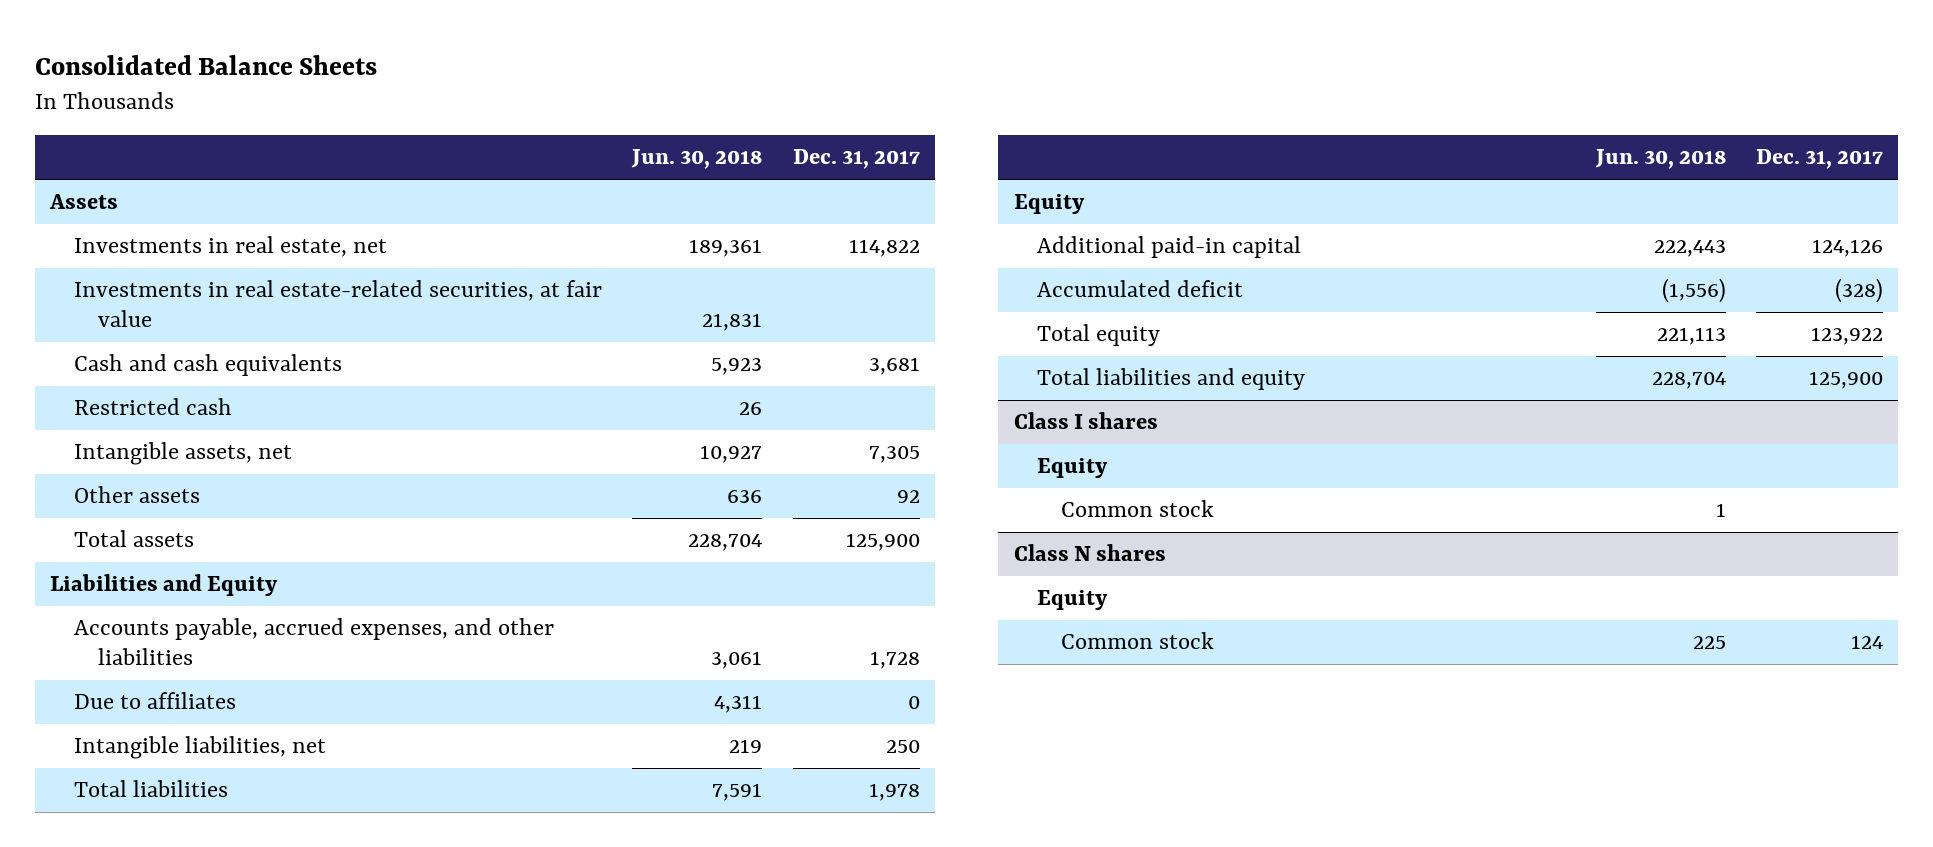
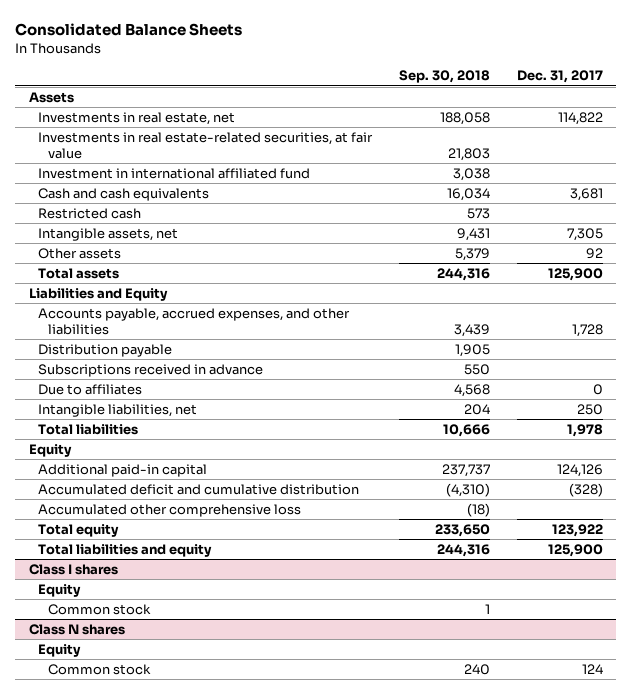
[631,149,763,170] Jun. 30, 2018 -> none
none -> [398,70,490,84] Sep. 30, 2018
none -> [38,167,311,179] Investment in international affiliated fund
none -> [38,343,173,357] Distribution payable
none -> [38,363,264,377] Subscriptions received in advance
[1037,280,1244,298] Accumulated deficit -> [38,483,360,495] Accumulated deficit and cumulative distribution
none -> [38,503,302,517] Accumulated other comprehensive loss

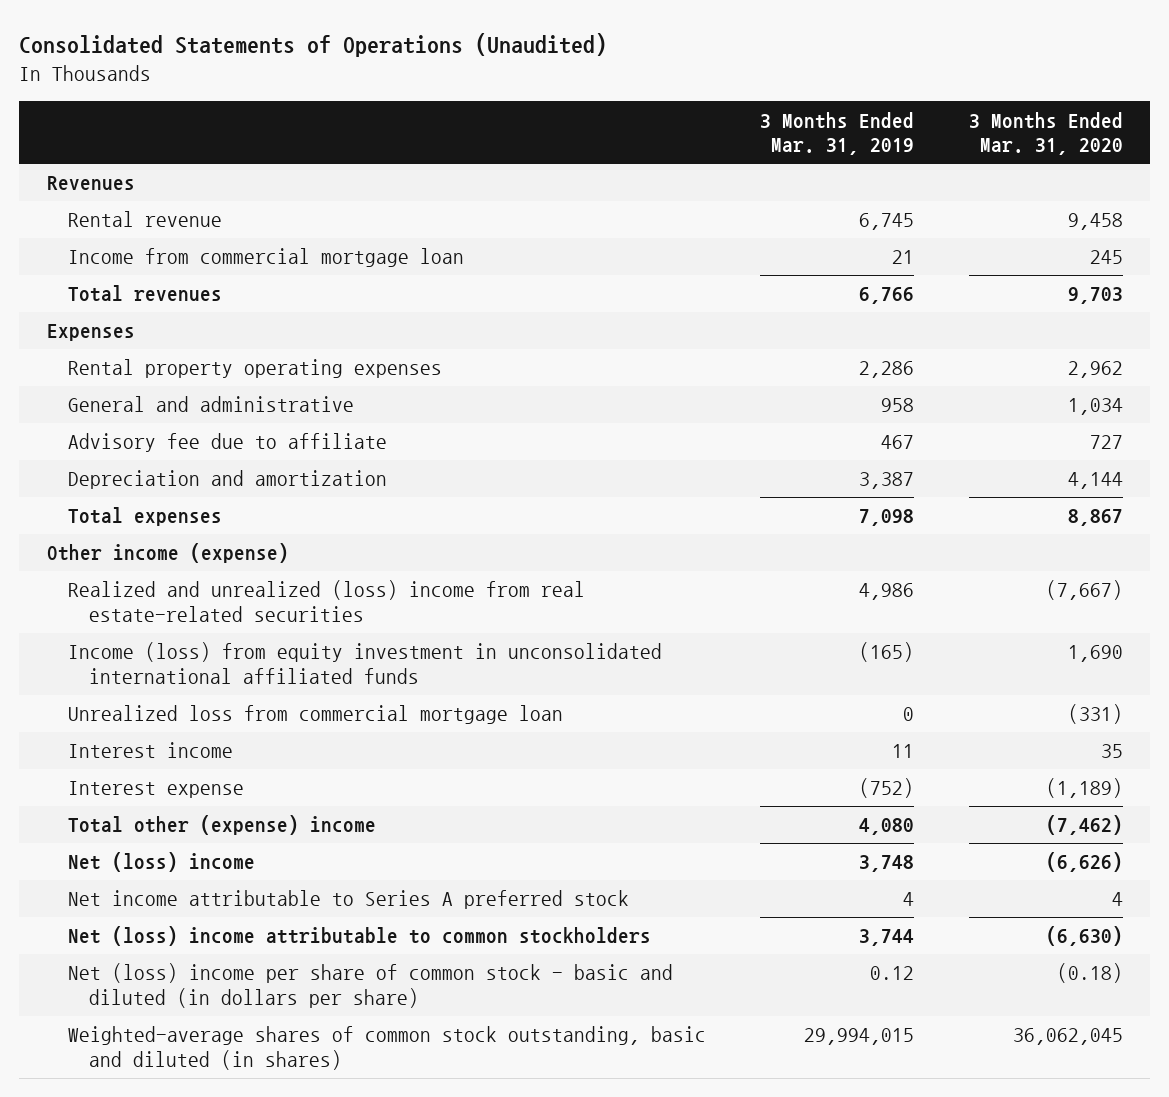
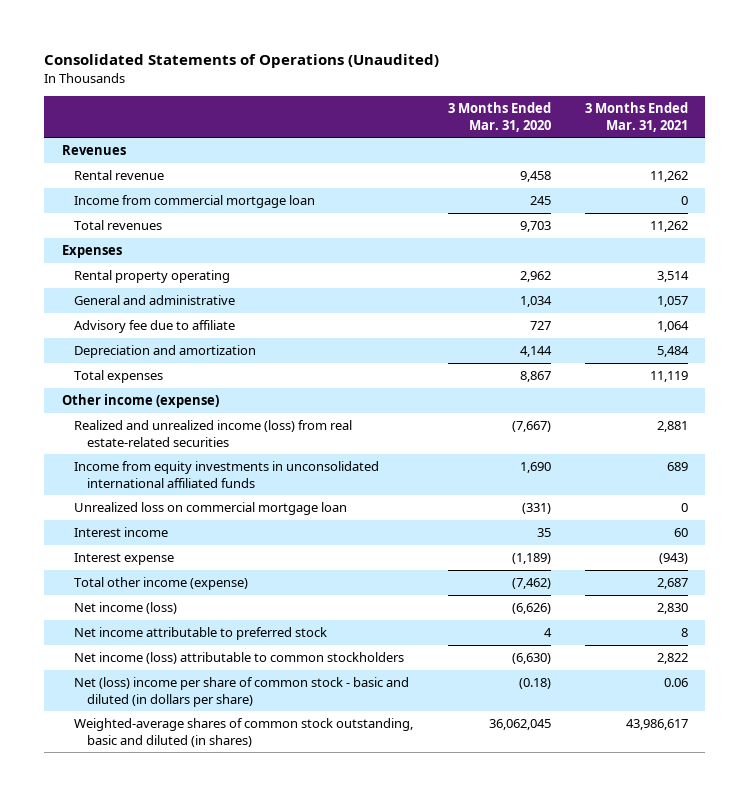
[760,111,915,156] 3 Months Ended Mar. 31, 2019 -> none
none -> [585,101,689,132] 3 Months Ended Mar. 31, 2021
[67,359,442,379] Rental property operating expenses -> [74,270,231,284] Rental property operating
[67,580,585,622] Realized and unrealized (loss) income from real estate-related securities -> [74,420,353,447] Realized and unrealized income (loss) from real estate-related securities
[67,642,662,684] Income (loss) from equity investment in unconsolidated international affiliated funds -> [74,461,380,488] Income from equity investments in unconsolidated international affiliated funds
[67,705,563,725] Unrealized loss from commercial mortgage loan -> [74,502,348,516] Unrealized loss on commercial mortgage loan
[67,815,376,836] Total other (expense) income -> [74,577,249,591] Total other income (expense)
[67,852,255,873] Net (loss) income -> [74,602,178,615] Net income (loss)
[67,890,629,910] Net income attributable to Series A preferred stock -> [74,627,328,641] Net income attributable to preferred stock
[67,926,651,947] Net (loss) income attributable to common stockholders -> [74,652,405,665] Net income (loss) attributable to common stockholders

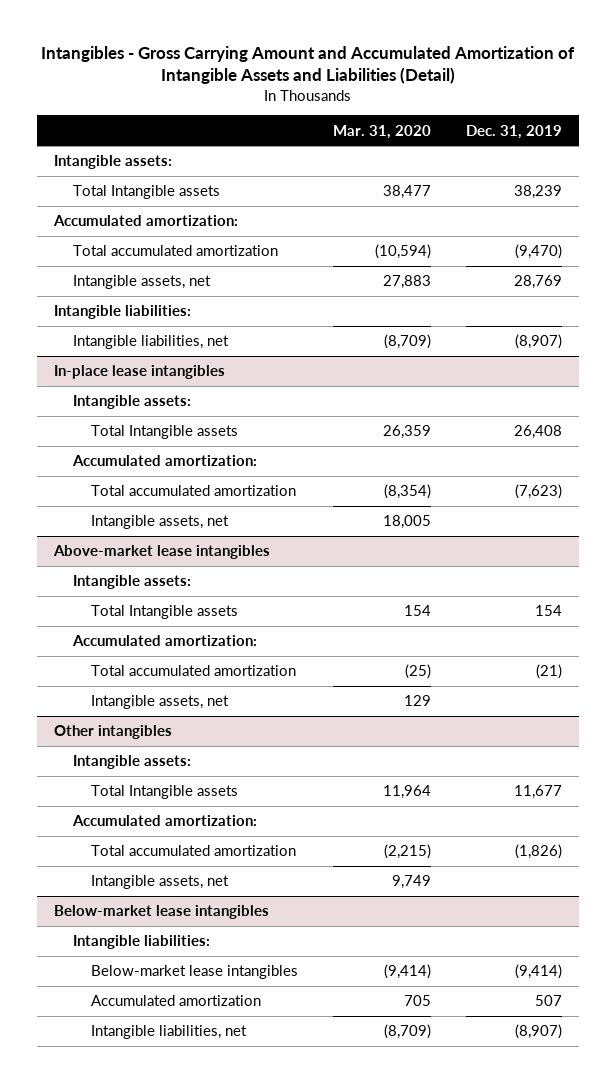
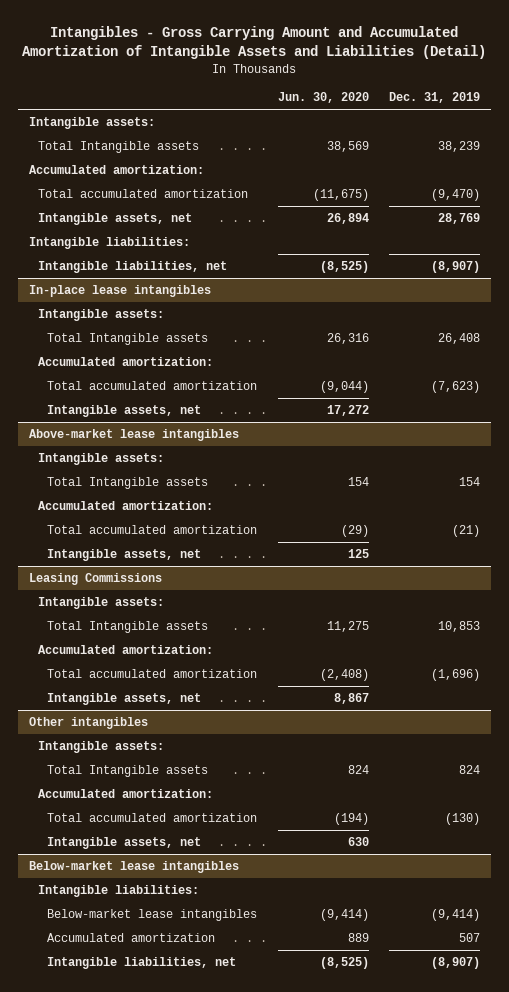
[332,124,431,139] Mar. 31, 2020 -> none
none -> [277,92,369,104] Jun. 30, 2020
none -> [28,573,162,586] Leasing Commissions
none -> [37,597,164,610] Intangible assets:
none -> [46,621,208,634] Total Intangible assets
none -> [37,645,213,655] Accumulated amortization:
none -> [46,669,257,679] Total accumulated amortization
none -> [46,693,201,706] Intangible assets, net
[513,785,562,800] 11,677 -> [459,765,481,775] 824
[514,844,562,860] (1,826) -> [445,813,481,826] (130)

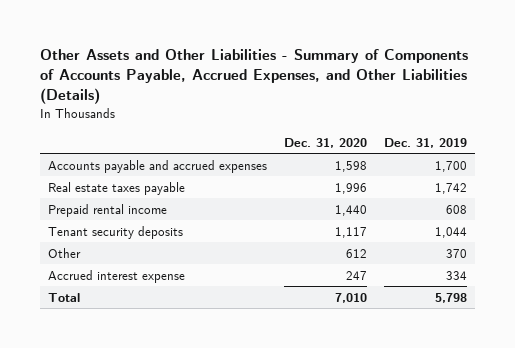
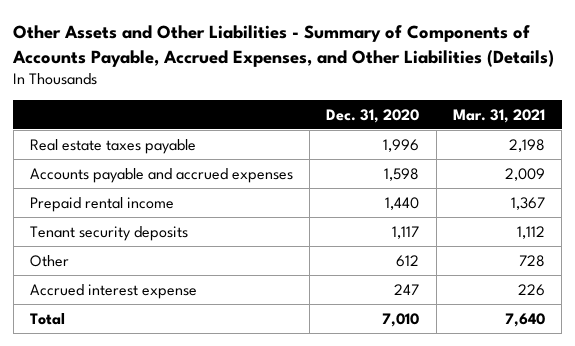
[383,137,467,148] Dec. 31, 2019 -> none
none -> [452,108,545,123] Mar. 31, 2021
[47,159,267,173] Accounts payable and accrued expenses -> [29,167,293,183] Accounts payable and accrued expenses

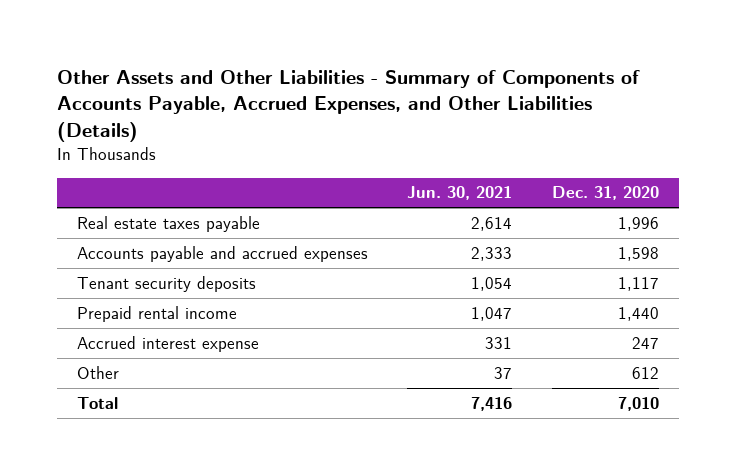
[452,108,545,123] Mar. 31, 2021 -> none
none -> [407,186,513,201] Jun. 30, 2021
[29,196,174,212] Prepaid rental income -> [76,305,237,322] Prepaid rental income
[29,254,69,267] Other -> [76,365,119,379] Other

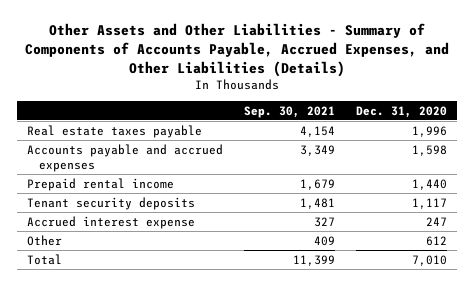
[407,186,513,201] Jun. 30, 2021 -> none
none -> [243,105,335,118] Sep. 30, 2021
[76,275,256,292] Tenant security deposits -> [27,196,196,210] Tenant security deposits

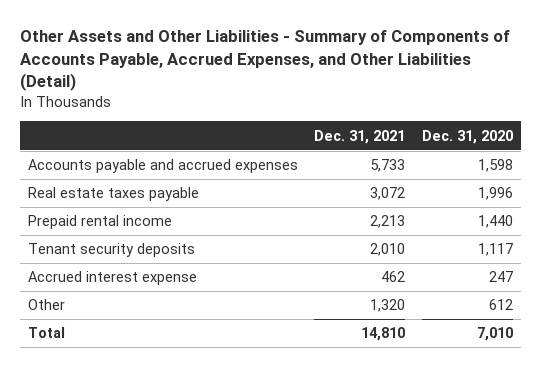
[24,23,449,77] Other Assets and Other Liabilities - Summary of Components of Accounts Payable, Accrued Expenses, and Other Liabilities (Details) -> [19,30,510,92] Other Assets and Other Liabilities - Summary of Components of Accounts Payable, Accrued Expenses, and Other Liabilities (Detail)
[243,105,335,118] Sep. 30, 2021 -> none
none -> [314,129,406,144] Dec. 31, 2021
[27,124,203,138] Real estate taxes payable -> [27,187,199,202] Real estate taxes payable

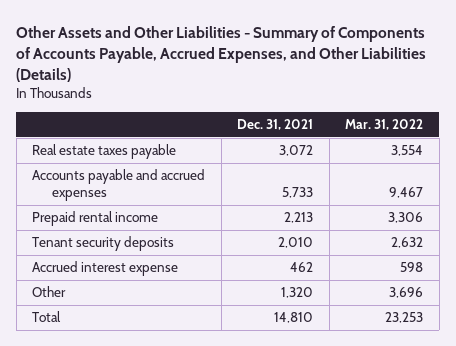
[19,30,510,92] Other Assets and Other Liabilities - Summary of Components of Accounts Payable, Accrued Expenses, and Other Liabilities (Detail) -> [16,25,427,83] Other Assets and Other Liabilities - Summary of Components of Accounts Payable, Accrued Expenses, and Other Liabilities (Details)
[421,129,513,144] Dec. 31, 2020 -> none
none -> [345,119,424,131] Mar. 31, 2022
[27,159,298,174] Accounts payable and accrued expenses -> [32,169,206,202] Accounts payable and accrued expenses

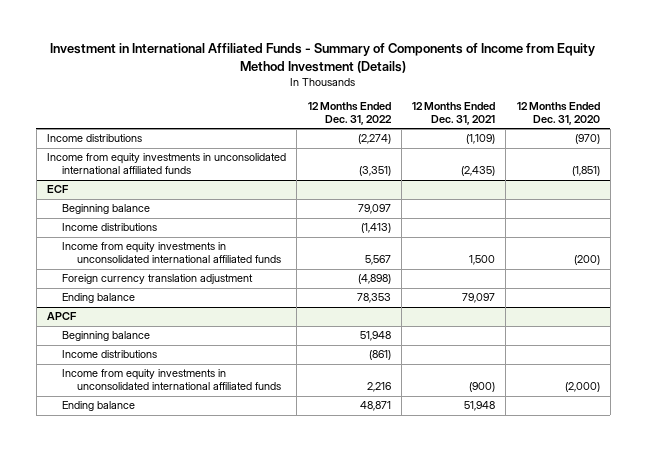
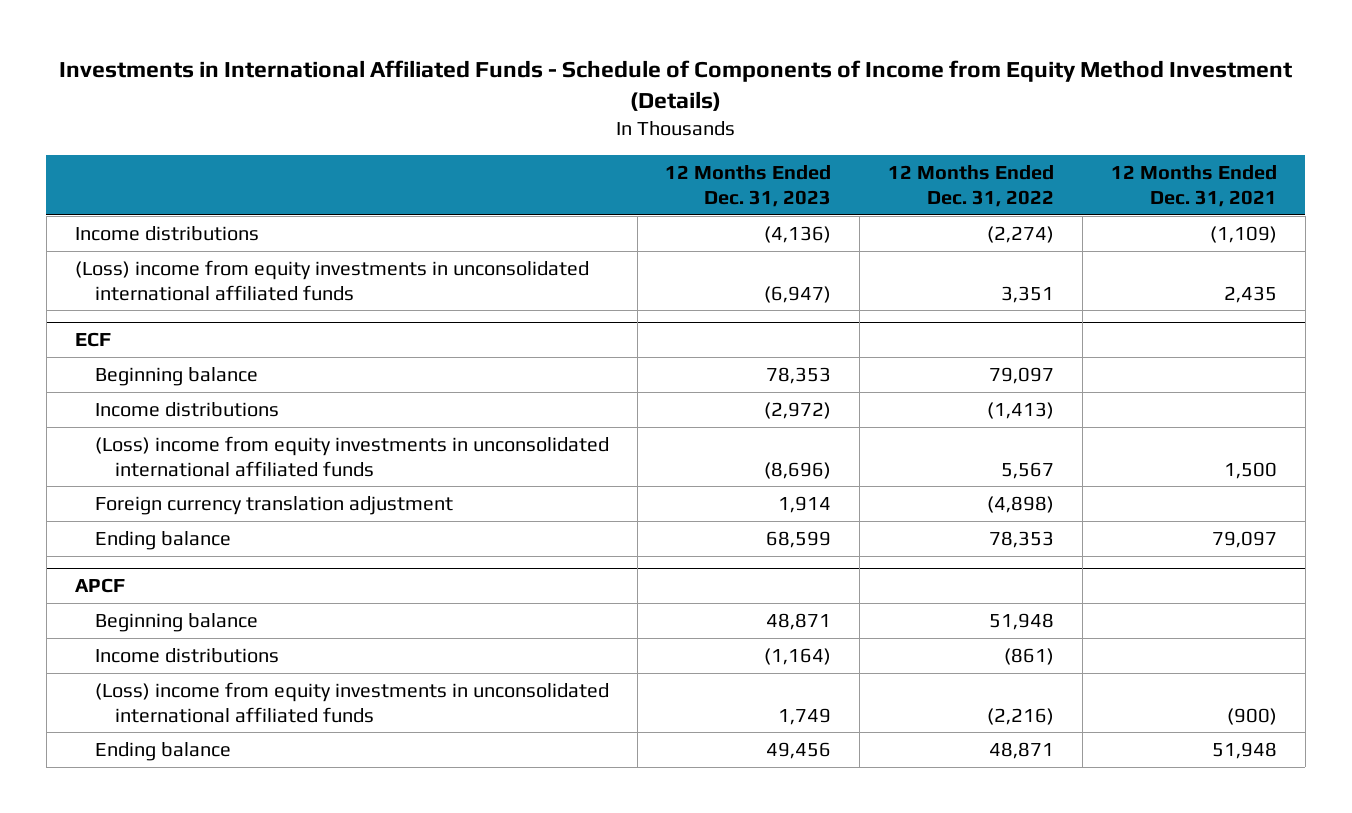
[50,43,596,73] Investment in International Affiliated Funds - Summary of Components of Income from Equity Method Investment (Details) -> [58,60,1292,112] Investments in International Affiliated Funds - Schedule of Components of Income from Equity Method Investment (Details)
[516,102,600,126] 12 Months Ended Dec. 31, 2020 -> none
none -> [665,165,832,207] 12 Months Ended Dec. 31, 2023
[46,153,286,175] Income from equity investments in unconsolidated international affiliated funds -> [74,259,589,301] (Loss) income from equity investments in unconsolidated international affiliated funds
[358,166,391,177] (3,351) -> [1001,285,1055,303] 3,351
[461,166,496,177] (2,435) -> [1223,285,1277,303] 2,435
[62,242,282,264] Income from equity investments in unconsolidated international affiliated funds -> [94,435,609,477] (Loss) income from equity investments in unconsolidated international affiliated funds
[62,369,282,391] Income from equity investments in unconsolidated international affiliated funds -> [94,681,609,723] (Loss) income from equity investments in unconsolidated international affiliated funds
[366,382,391,393] 2,216 -> [987,707,1055,725] (2,216)

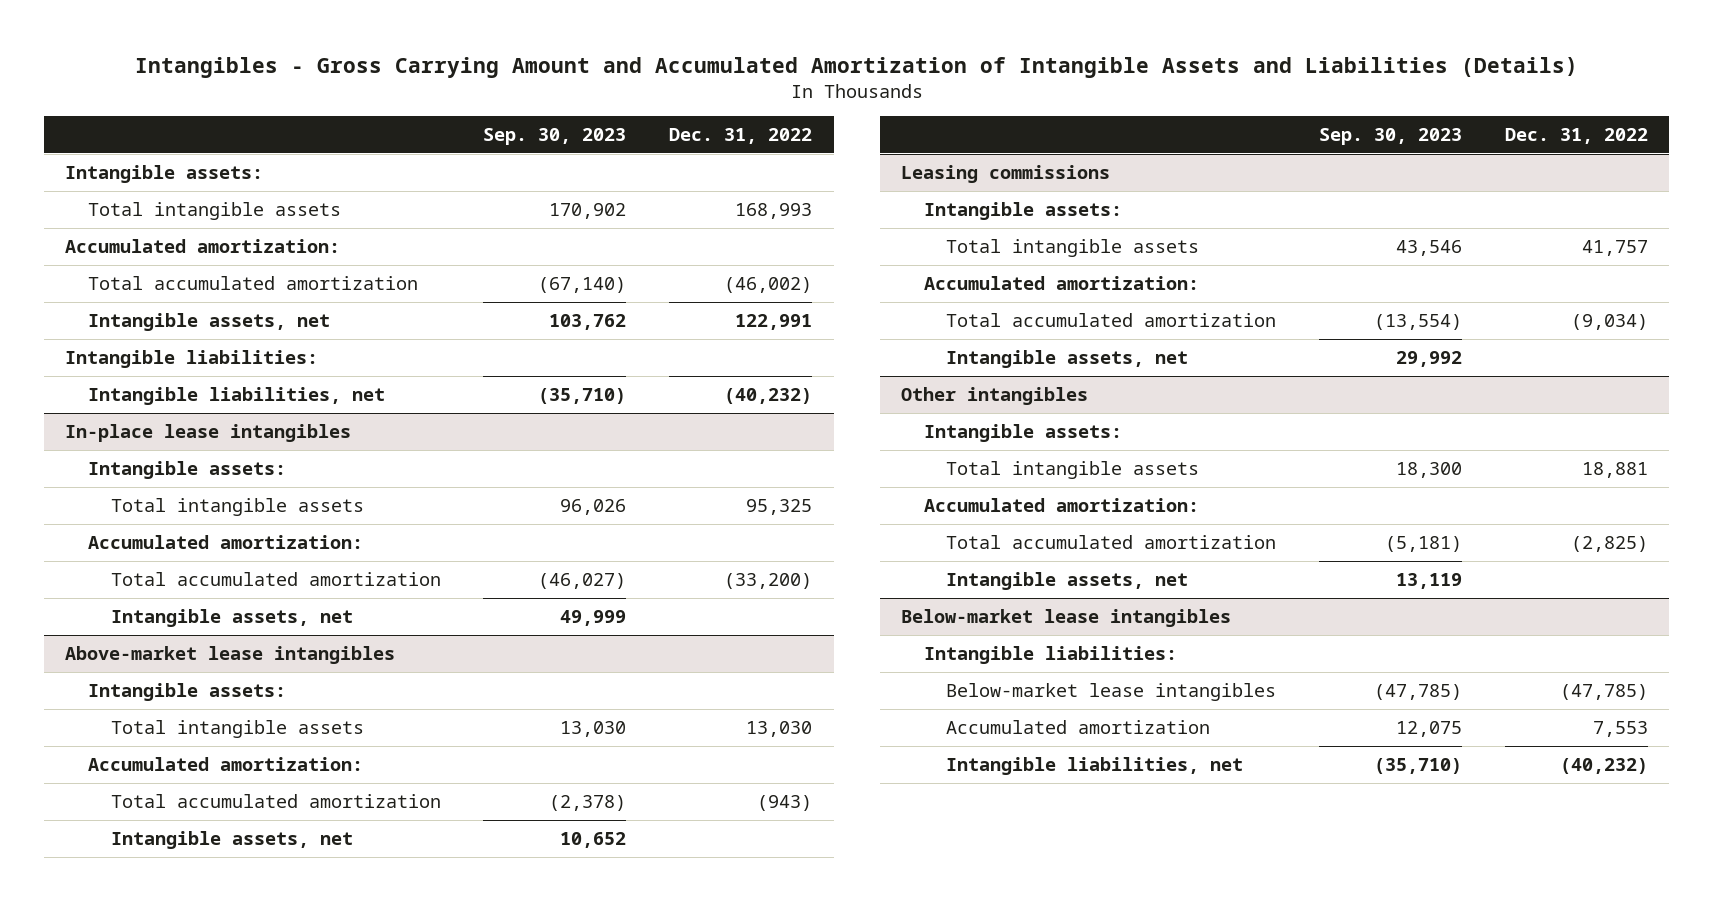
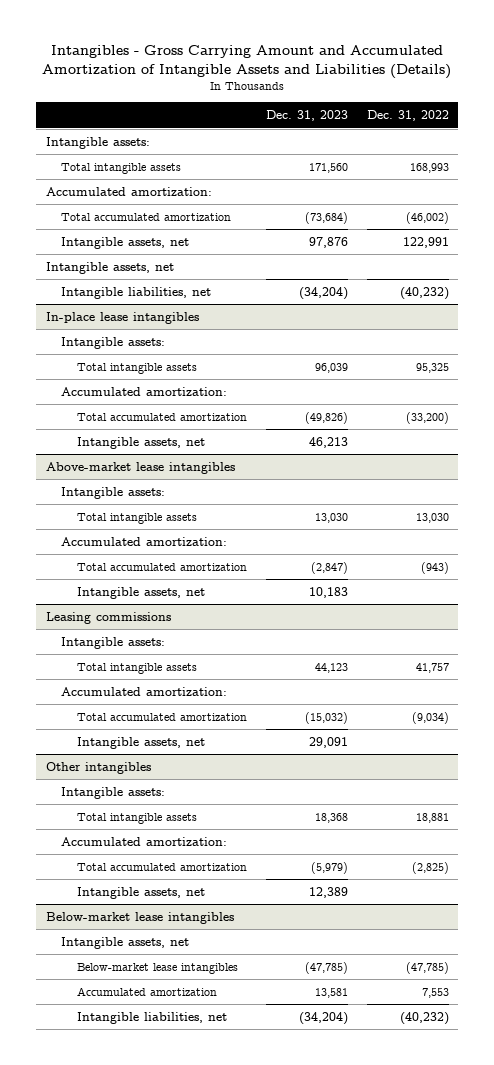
[483,127,627,145] Sep. 30, 2023 -> none
none -> [266,110,349,122] Dec. 31, 2023
[65,349,319,368] Intangible liabilities: -> [45,261,174,274] Intangible assets, net
[923,645,1177,664] Intangible liabilities: -> [61,936,190,949] Intangible assets, net

